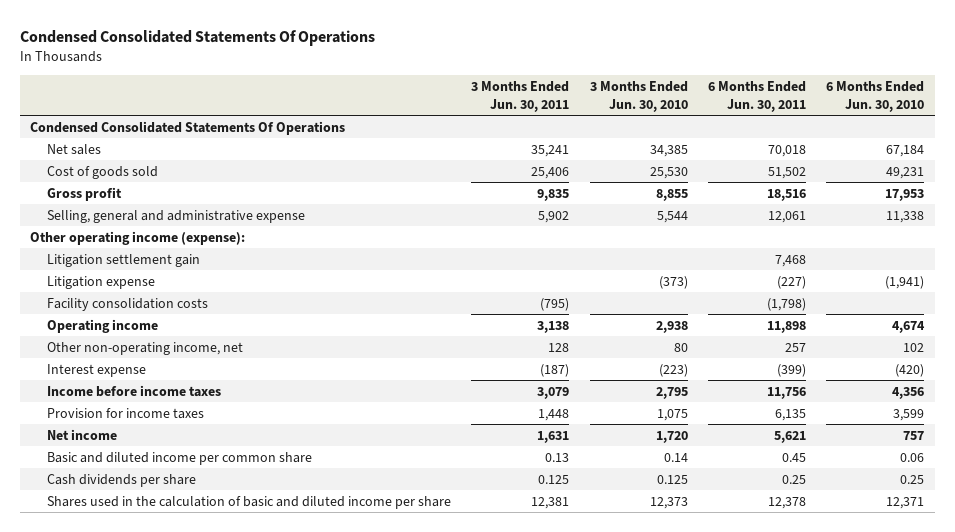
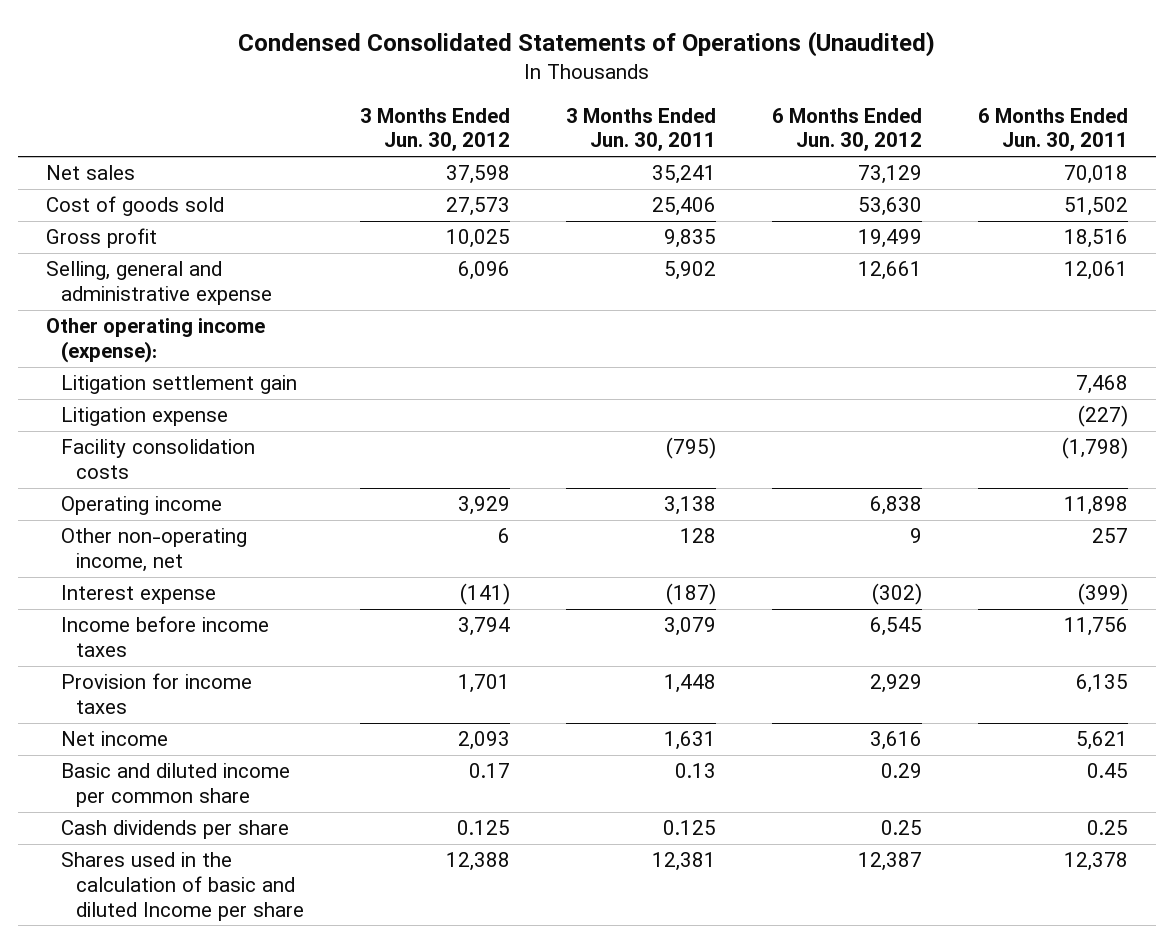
[20,29,376,46] Condensed Consolidated Statements Of Operations -> [238,30,936,57] Condensed Consolidated Statements of Operations (Unaudited)
[589,80,688,112] 3 Months Ended Jun. 30, 2010 -> none
[826,80,925,112] 6 Months Ended Jun. 30, 2010 -> none
none -> [360,107,511,152] 3 Months Ended Jun. 30, 2012
none -> [771,107,922,152] 6 Months Ended Jun. 30, 2012
[30,120,346,135] Condensed Consolidated Statements Of Operations -> none
[47,495,452,509] Shares used in the calculation of basic and diluted income per share -> [61,852,305,921] Shares used in the calculation of basic and diluted Income per share

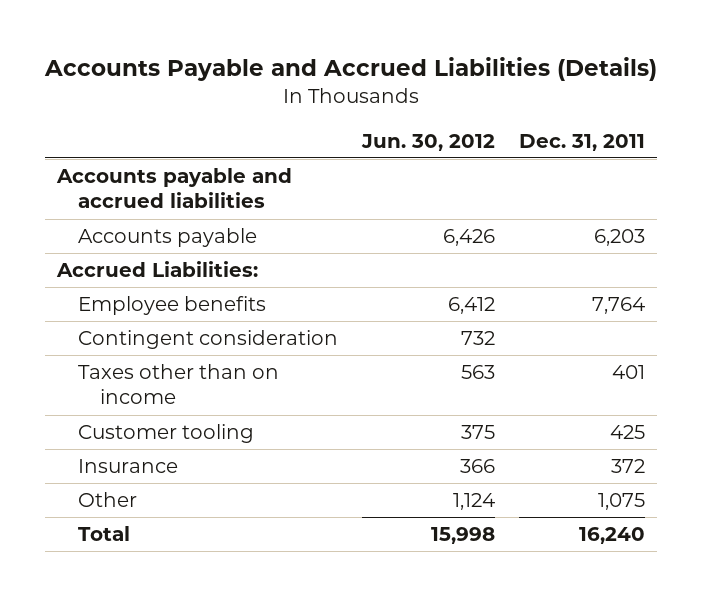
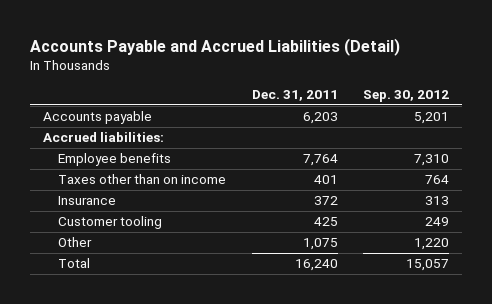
[43,56,657,81] Accounts Payable and Accrued Liabilities (Details) -> [30,37,401,56] Accounts Payable and Accrued Liabilities (Detail)
[361,133,496,151] Jun. 30, 2012 -> none
none -> [363,90,450,103] Sep. 30, 2012
[55,168,292,209] Accounts payable and accrued liabilities -> none
[55,261,258,278] Accrued Liabilities: -> [43,132,165,143] Accrued liabilities:
[78,330,339,350] Contingent consideration -> none
[78,424,255,444] Customer tooling -> [58,216,163,230] Customer tooling

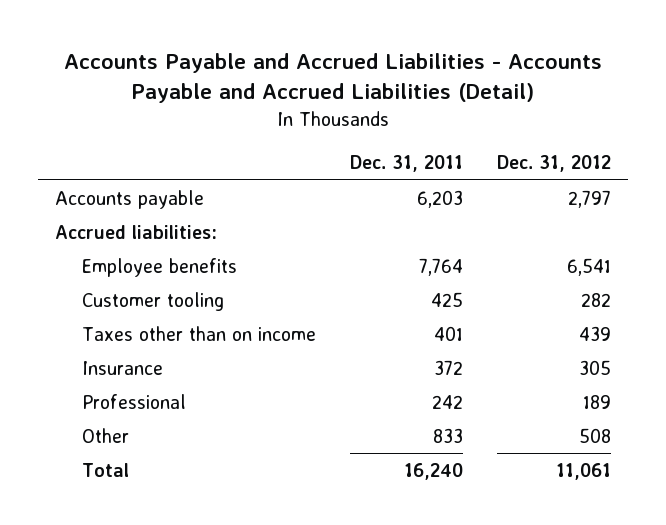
[30,37,401,56] Accounts Payable and Accrued Liabilities (Detail) -> [64,52,603,104] Accounts Payable and Accrued Liabilities - Accounts Payable and Accrued Liabilities (Detail)
[363,90,450,103] Sep. 30, 2012 -> none
none -> [497,155,612,173] Dec. 31, 2012
[58,216,163,230] Customer tooling -> [81,291,224,311] Customer tooling
none -> [81,393,186,409] Professional
[302,238,338,251] 1,075 -> [433,427,464,443] 833

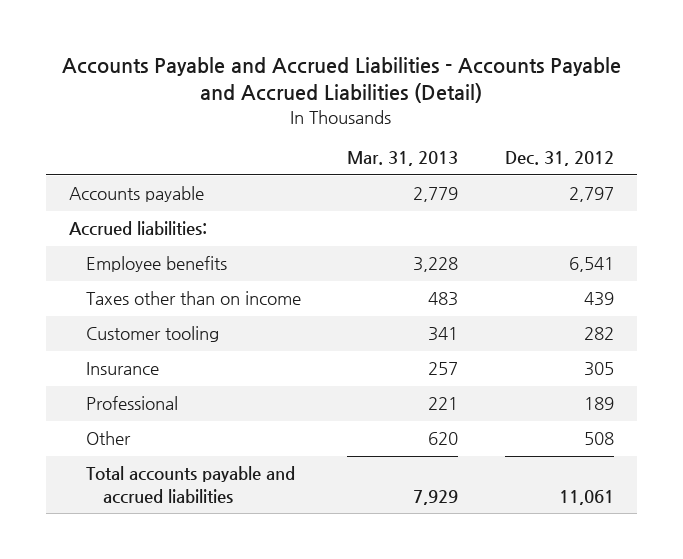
[350,155,464,173] Dec. 31, 2011 -> none
none -> [347,151,459,167] Mar. 31, 2013
[81,291,224,311] Customer tooling -> [86,326,220,343] Customer tooling
[81,462,129,477] Total -> [86,466,296,504] Total accounts payable and accrued liabilities

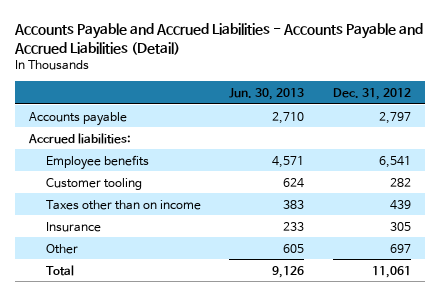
[347,151,459,167] Mar. 31, 2013 -> none
none -> [229,87,305,100] Jun. 30, 2013
[86,291,302,306] Taxes other than on income -> [45,199,201,210] Taxes other than on income
[86,396,179,411] Professional -> none
[583,432,614,446] 508 -> [389,243,411,253] 697
[86,466,296,504] Total accounts payable and accrued liabilities -> [45,264,74,276] Total

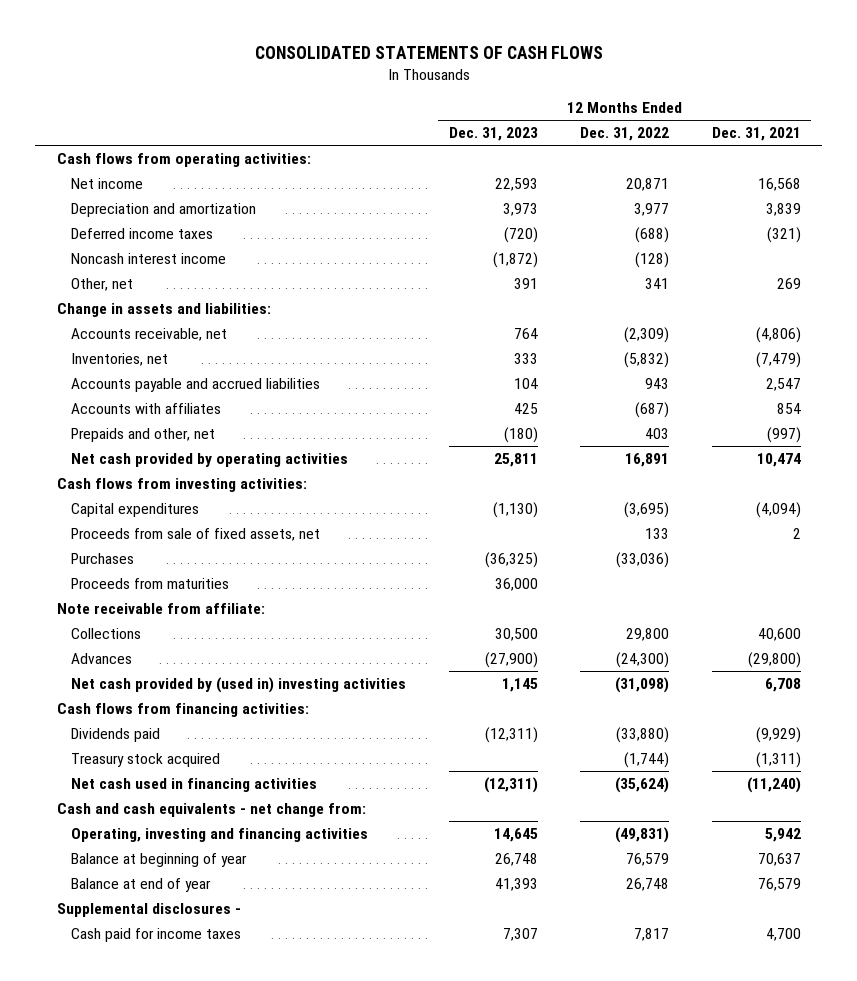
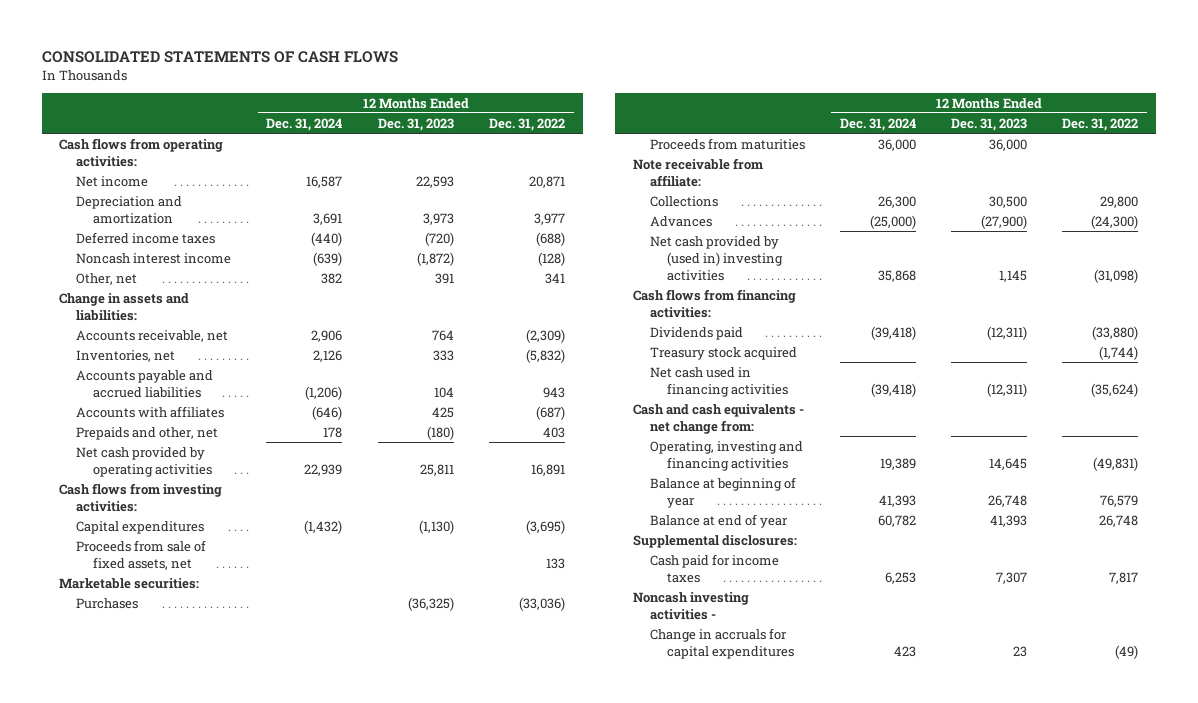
[711,127,801,142] Dec. 31, 2021 -> none
none -> [266,117,343,131] Dec. 31, 2024
none -> [59,577,200,589] Marketable securities:
[56,902,241,917] Supplemental disclosures - -> [632,534,797,548] Supplemental disclosures:
none -> [632,591,749,620] Noncash investing activities -
none -> [649,627,794,659] Change in accruals for capital expenditures

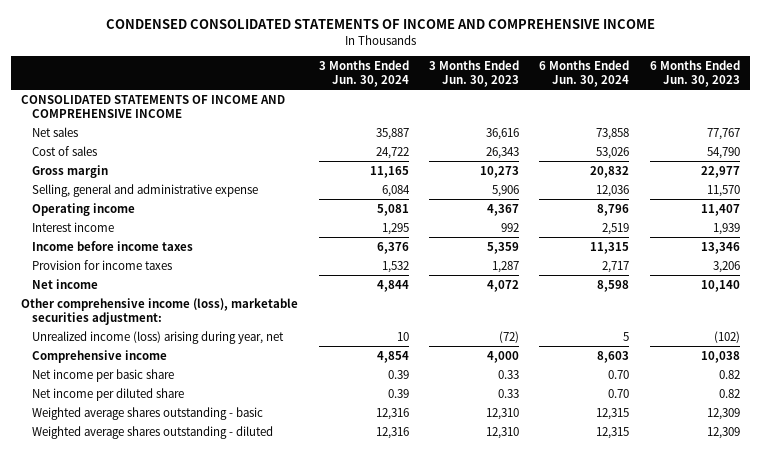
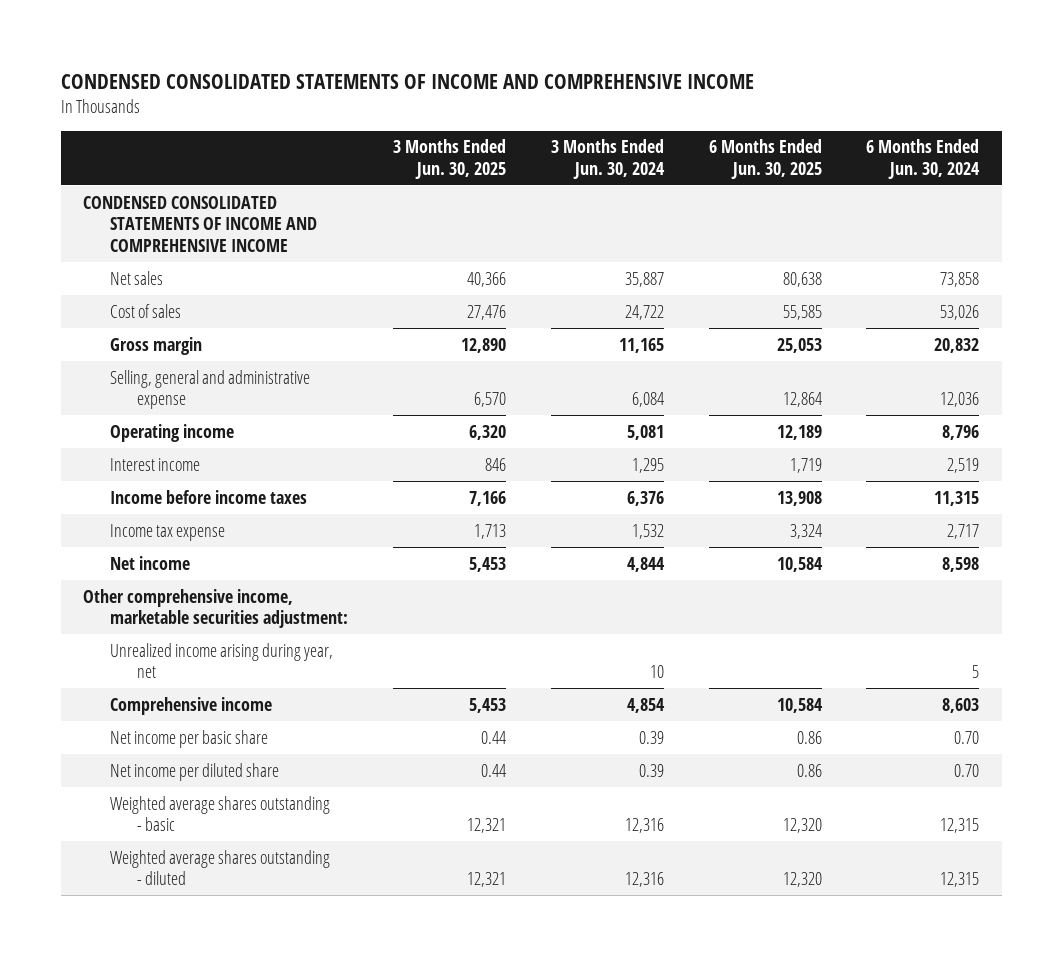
[429,60,520,87] 3 Months Ended Jun. 30, 2023 -> none
[649,60,740,87] 6 Months Ended Jun. 30, 2023 -> none
none -> [392,139,506,179] 3 Months Ended Jun. 30, 2025
none -> [708,139,822,179] 6 Months Ended Jun. 30, 2025
[21,94,286,118] CONSOLIDATED STATEMENTS OF INCOME AND COMPREHENSIVE INCOME -> [83,195,318,252] CONDENSED CONSOLIDATED STATEMENTS OF INCOME AND COMPREHENSIVE INCOME
[32,259,173,270] Provision for income taxes -> [110,523,226,541] Income tax expense
[21,297,299,325] Other comprehensive income (loss), marketable securities adjustment: -> [83,588,349,629] Other comprehensive income, marketable securities adjustment:
[32,330,285,344] Unrealized income (loss) arising during year, net -> [110,642,334,679] Unrealized income arising during year, net

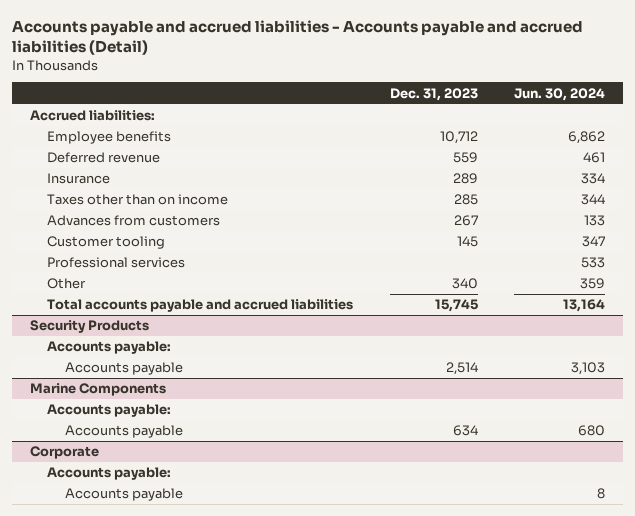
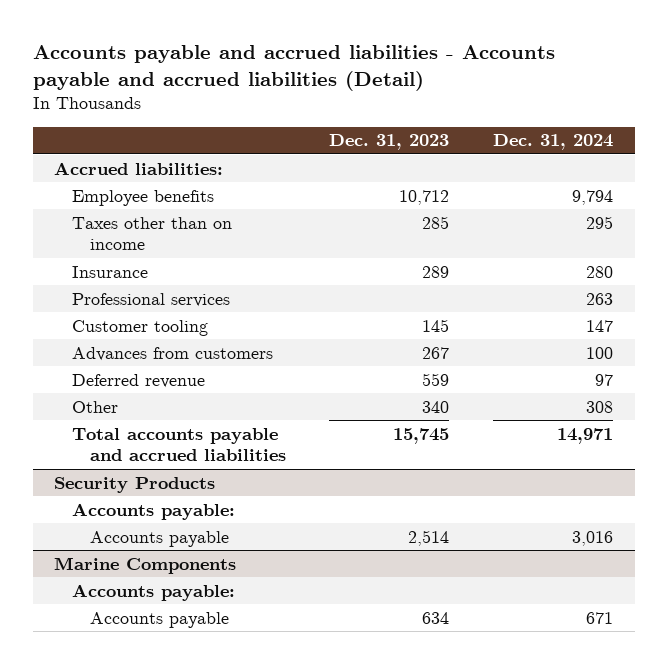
[513,87,605,101] Jun. 30, 2024 -> none
none -> [492,134,613,151] Dec. 31, 2024
[47,173,111,185] Insurance -> [71,265,148,278] Insurance
[47,236,166,250] Customer tooling -> [71,319,208,336] Customer tooling
[47,215,221,227] Advances from customers -> [71,346,273,361] Advances from customers
[47,152,161,164] Deferred revenue -> [71,373,205,388] Deferred revenue
[30,446,100,460] Corporate -> none
[47,467,172,481] Accounts payable: -> none
[64,488,183,502] Accounts payable -> none

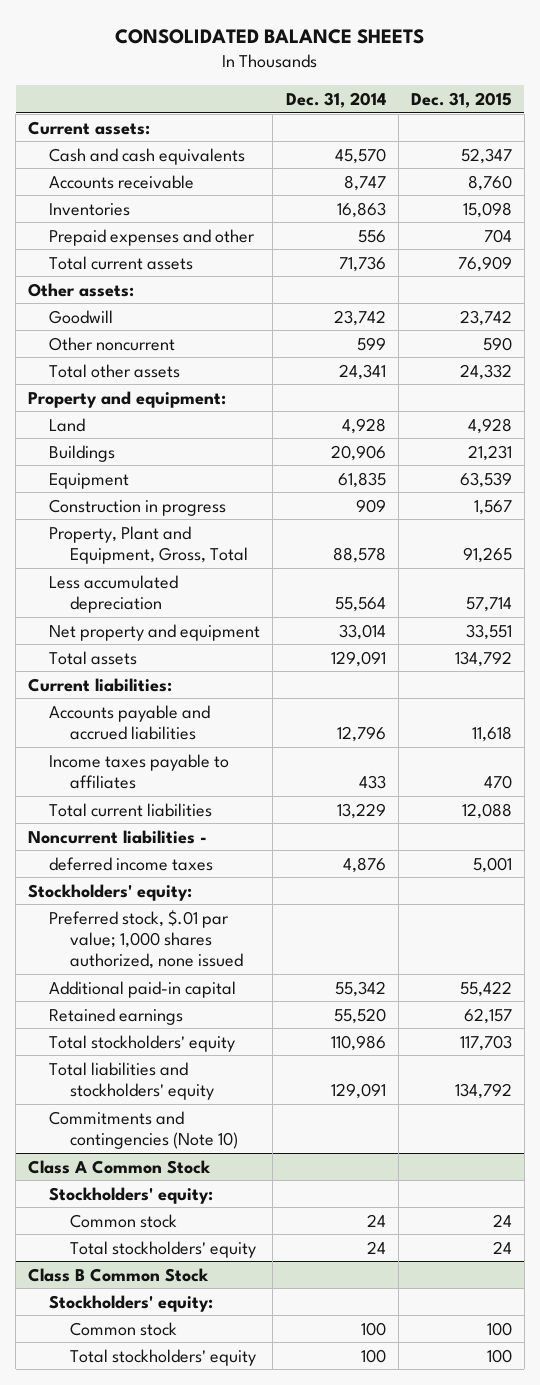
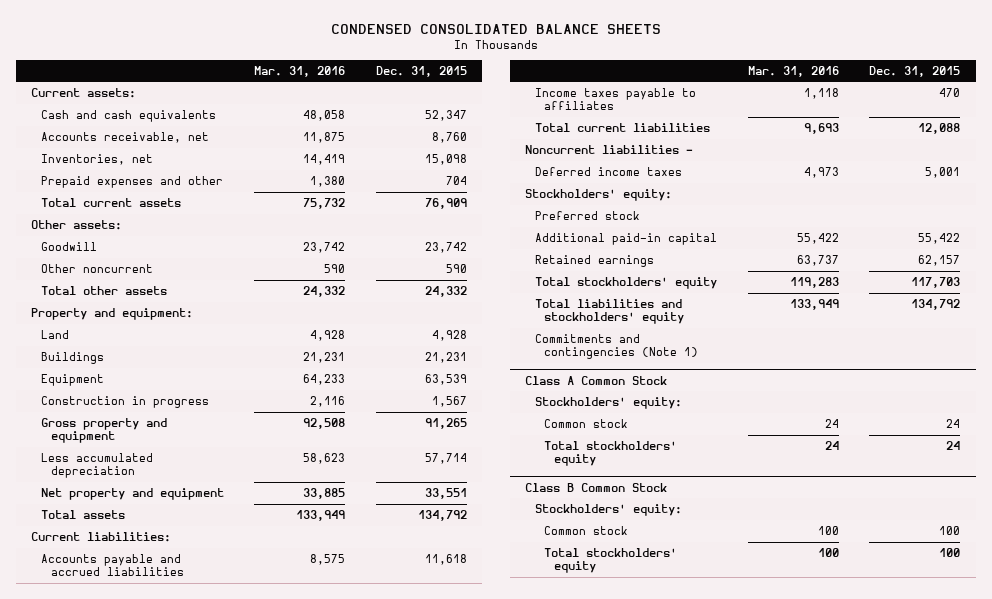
[114,29,424,45] CONSOLIDATED BALANCE SHEETS -> [330,23,661,34] CONDENSED CONSOLIDATED BALANCE SHEETS
[285,91,386,108] Dec. 31, 2014 -> none
none -> [254,65,346,77] Mar. 31, 2016
[49,174,195,189] Accounts receivable -> [41,132,210,144] Accounts receivable, net
[49,202,131,216] Inventories -> [41,154,154,166] Inventories, net
[49,525,249,564] Property, Plant and Equipment, Gross, Total -> [41,418,168,444] Gross property and equipment
[49,856,214,871] deferred income taxes -> [534,167,682,177] Deferred income taxes
[49,909,244,970] Preferred stock, $.01 par value; 1,000 shares authorized, none issued -> [534,211,640,221] Preferred stock
[49,1110,239,1149] Commitments and contingencies (Note 10) -> [534,334,699,360] Commitments and contingencies (Note 1)

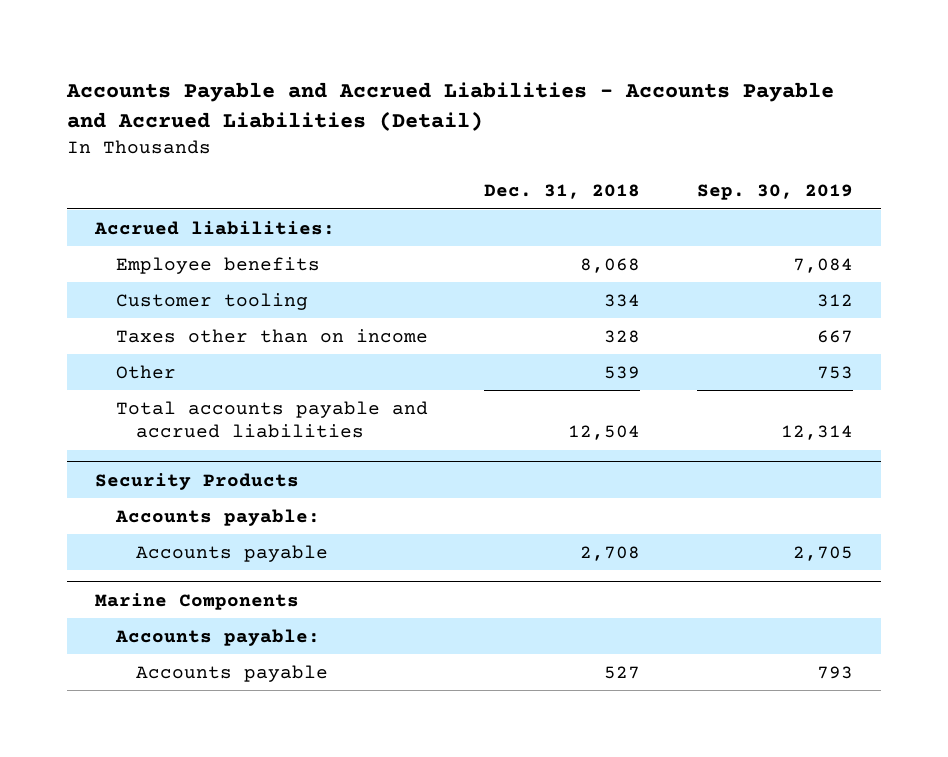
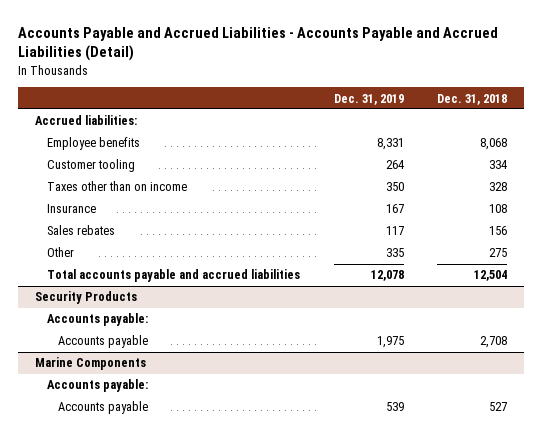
[696,184,853,201] Sep. 30, 2019 -> none
none -> [333,93,404,105] Dec. 31, 2019
none -> [46,204,96,214] Insurance
none -> [46,225,115,236] Sales rebates
[604,365,641,379] 539 -> [489,248,508,258] 275

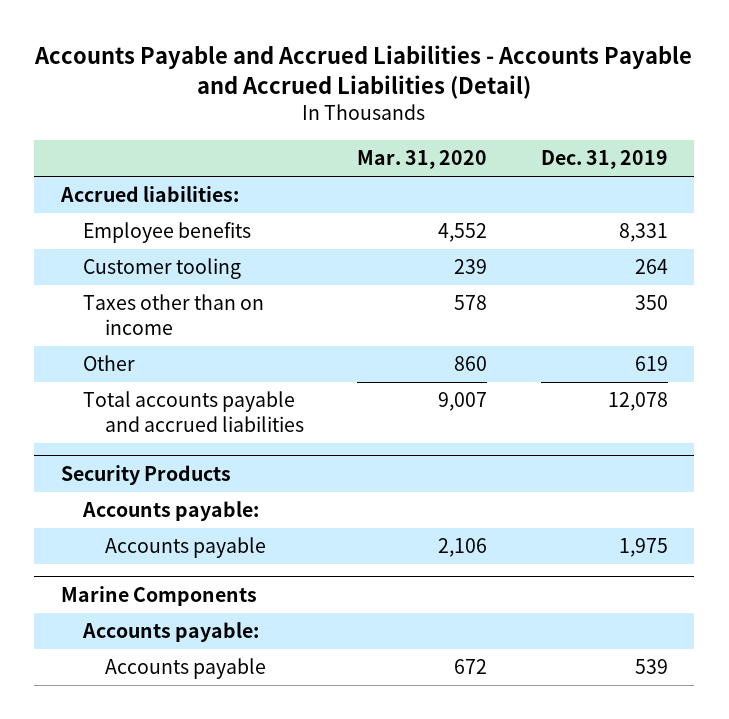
[437,93,508,105] Dec. 31, 2018 -> none
none -> [357,150,488,170] Mar. 31, 2020
[46,204,96,214] Insurance -> none
[46,225,115,236] Sales rebates -> none
[385,248,404,258] 335 -> [634,356,668,372] 619

